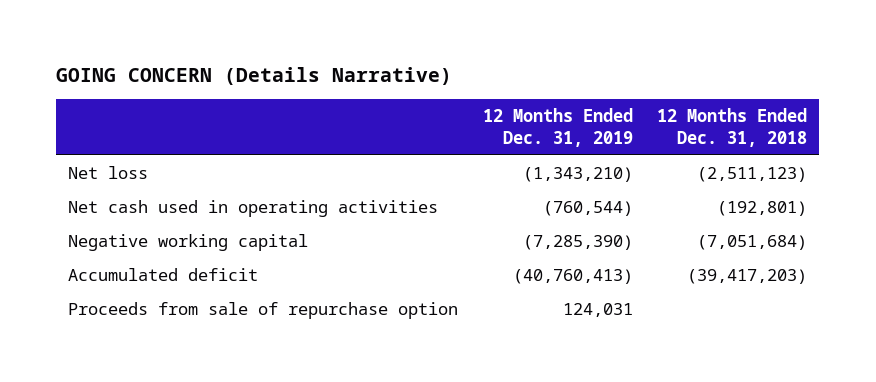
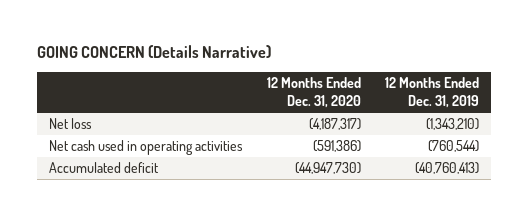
[657,108,808,147] 12 Months Ended Dec. 31, 2018 -> none
none -> [266,77,361,109] 12 Months Ended Dec. 31, 2020
[68,233,309,251] Negative working capital -> none
[68,301,459,319] Proceeds from sale of repurchase option -> none

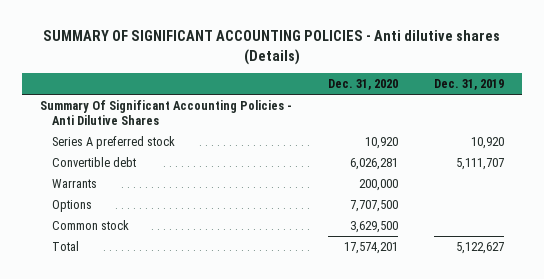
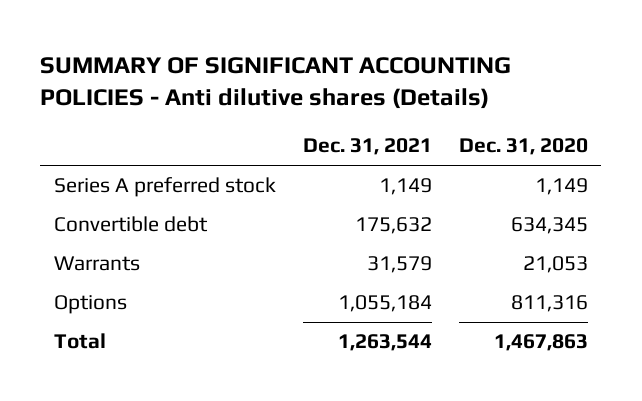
[434,79,505,91] Dec. 31, 2019 -> none
none -> [302,138,432,156] Dec. 31, 2021
[39,100,292,126] Summary Of Significant Accounting Policies - Anti Dilutive Shares -> none
[52,220,130,231] Common stock -> none
[364,137,398,150] 10,920 -> [534,178,588,196] 1,149
[349,158,398,171] 6,026,281 -> [510,217,588,235] 634,345
[358,179,398,192] 200,000 -> [522,256,588,274] 21,053
[349,200,398,213] 7,707,500 -> [510,295,588,313] 811,316
[343,242,398,255] 17,574,201 -> [493,334,588,352] 1,467,863

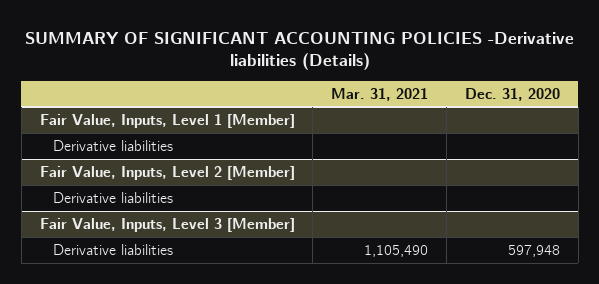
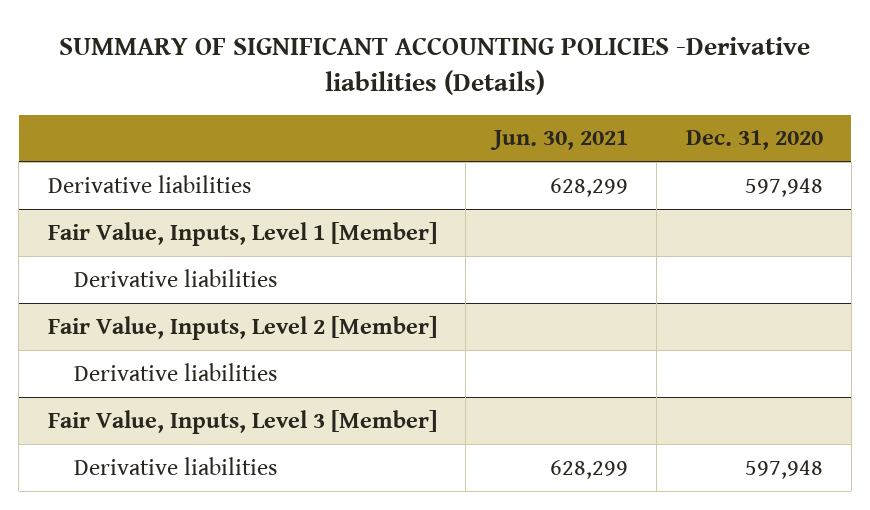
[331,87,429,101] Mar. 31, 2021 -> none
none -> [490,130,629,151] Jun. 30, 2021
none -> [47,174,252,193] Derivative liabilities

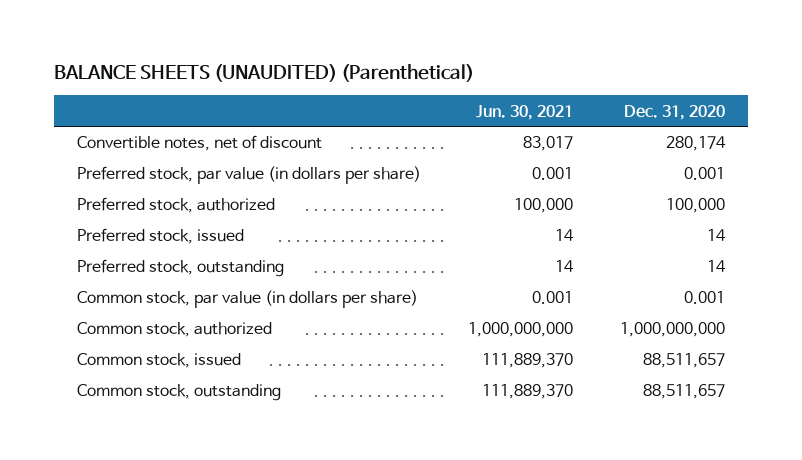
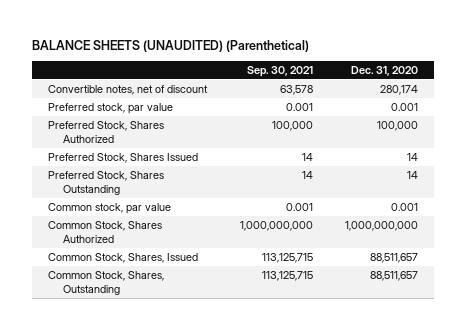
[475,104,573,120] Jun. 30, 2021 -> none
none -> [246,65,313,77] Sep. 30, 2021
[77,166,422,185] Preferred stock, par value (in dollars per share) -> [48,102,174,114] Preferred stock, par value
[77,197,276,214] Preferred stock, authorized -> [48,120,165,143] Preferred Stock, Shares Authorized
[77,228,245,245] Preferred stock, issued -> [48,152,199,163] Preferred Stock, Shares Issued
[77,259,285,278] Preferred stock, outstanding -> [48,170,165,195] Preferred Stock, Shares Outstanding
[77,290,419,309] Common stock, par value (in dollars per share) -> [48,202,172,214] Common stock, par value
[77,322,273,338] Common stock, authorized -> [48,220,163,243] Common Stock, Shares Authorized
[77,353,242,369] Common stock, issued -> [48,252,199,263] Common Stock, Shares, Issued
[77,384,282,402] Common stock, outstanding -> [48,270,165,295] Common Stock, Shares, Outstanding

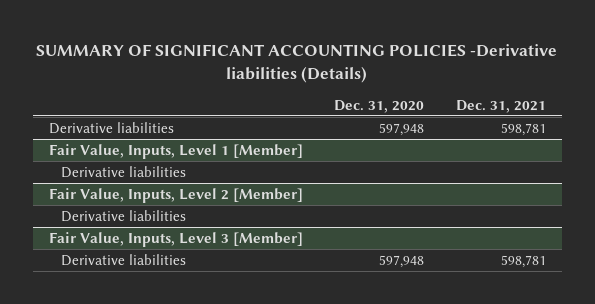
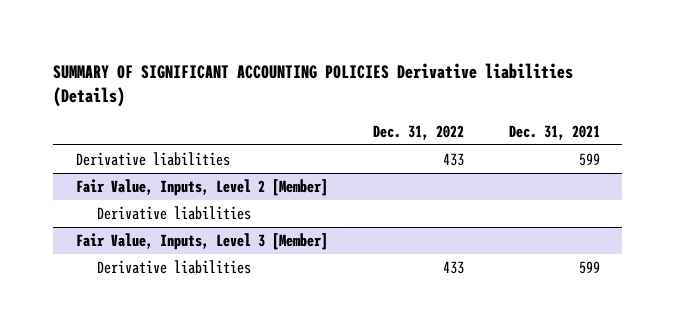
[36,43,558,84] SUMMARY OF SIGNIFICANT ACCOUNTING POLICIES -Derivative liabilities (Details) -> [53,62,574,108] SUMMARY OF SIGNIFICANT ACCOUNTING POLICIES Derivative liabilities (Details)
[334,99,425,113] Dec. 31, 2020 -> none
none -> [372,124,464,140] Dec. 31, 2022
[48,143,303,159] Fair Value, Inputs, Level 1 [Member] -> none
[61,165,187,178] Derivative liabilities -> none
[501,122,547,136] 598,781 -> [578,152,600,166] 599
[501,254,547,268] 598,781 -> [578,260,600,274] 599

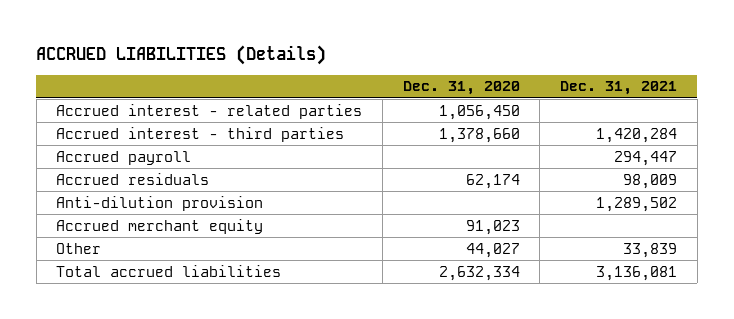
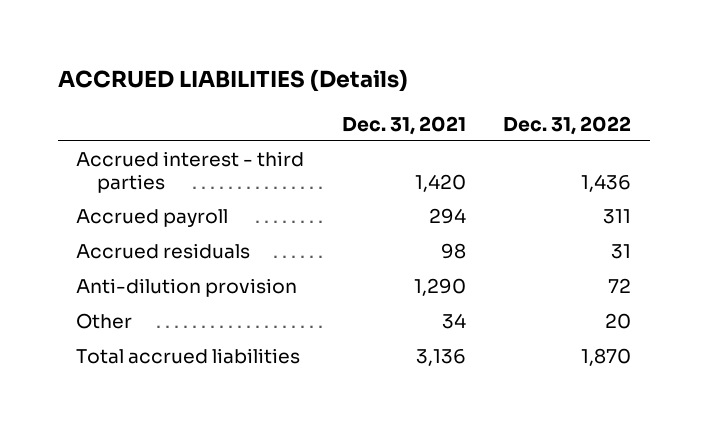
[402,81,520,96] Dec. 31, 2020 -> none
none -> [503,115,632,135] Dec. 31, 2022
[56,103,363,119] Accrued interest - related parties -> none
[56,218,264,234] Accrued merchant equity -> none
[596,127,678,143] 1,420,284 -> [414,173,466,192] 1,420
[614,150,678,166] 294,447 -> [428,208,466,225] 294
[623,173,678,189] 98,009 -> [440,243,466,260] 98
[596,196,678,212] 1,289,502 -> [413,278,466,297] 1,290
[623,242,678,258] 33,839 -> [441,313,466,330] 34
[596,265,678,281] 3,136,081 -> [415,349,466,367] 3,136

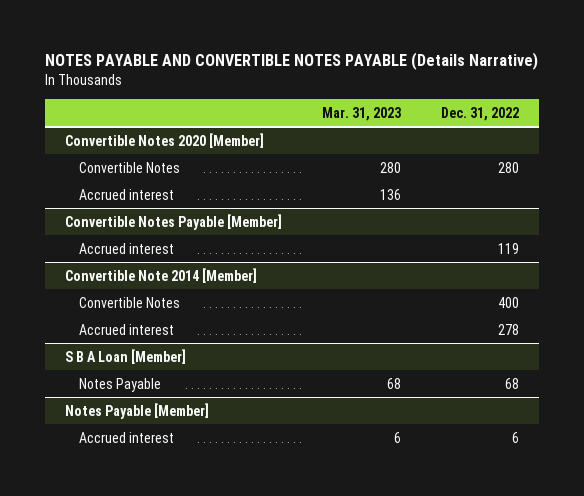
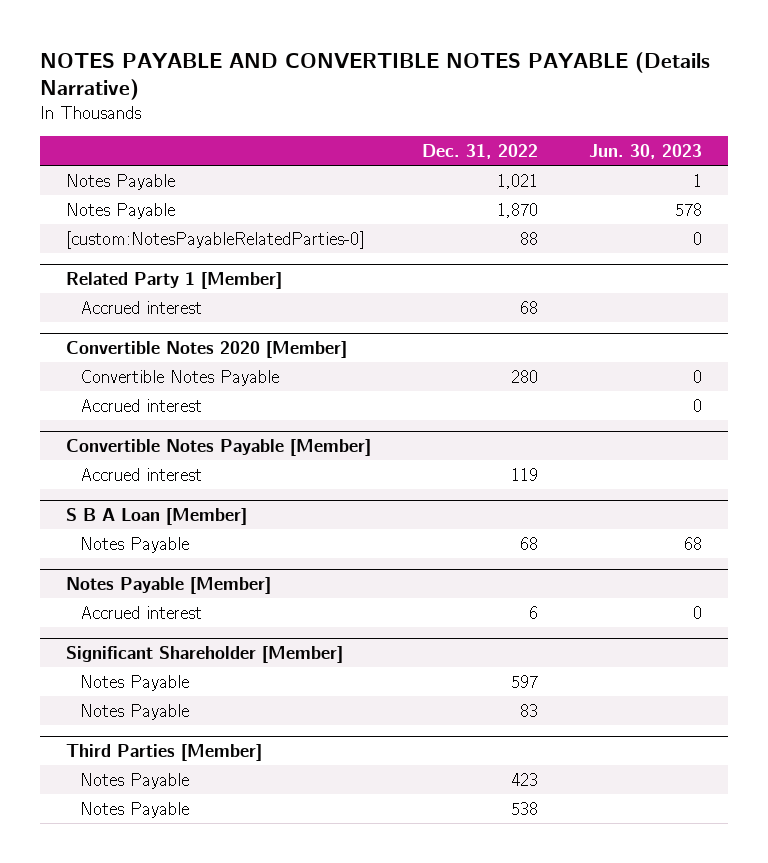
[321,106,401,121] Mar. 31, 2023 -> none
none -> [589,144,703,160] Jun. 30, 2023
none -> [65,173,175,190] Notes Payable
none -> [65,202,175,219] Notes Payable
none -> [65,230,364,249] [custom:NotesPayableRelatedParties-0]
none -> [65,271,282,289] Related Party 1 [Member]
none -> [79,300,202,314] Accrued interest
[78,161,180,173] Convertible Notes -> [79,369,279,386] Convertible Notes Payable
[64,267,257,283] Convertible Note 2014 [Member] -> none
[78,296,180,308] Convertible Notes -> none
[78,323,174,335] Accrued interest -> none
none -> [65,645,343,663] Significant Shareholder [Member]
none -> [79,674,189,691] Notes Payable
none -> [79,703,189,720] Notes Payable
none -> [65,743,262,761] Third Parties [Member]
none -> [79,772,189,789] Notes Payable
none -> [79,801,189,818] Notes Payable

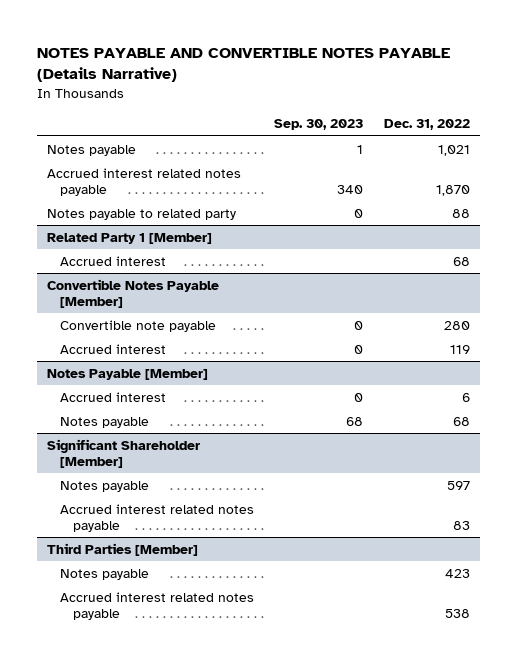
[589,144,703,160] Jun. 30, 2023 -> none
none -> [274,119,364,131] Sep. 30, 2023
[65,173,175,190] Notes Payable -> [46,144,136,156] Notes payable
[65,202,175,219] Notes Payable -> [46,167,241,196] Accrued interest related notes payable
[65,230,364,249] [custom:NotesPayableRelatedParties-0] -> [46,208,236,220] Notes payable to related party
[65,340,347,358] Convertible Notes 2020 [Member] -> none
[79,369,279,386] Convertible Notes Payable -> none
[79,398,202,412] Accrued interest -> none
none -> [59,319,216,332] Convertible note payable
[65,507,247,525] S B A Loan [Member] -> none
[79,536,189,553] Notes Payable -> none
none -> [59,416,149,428] Notes payable
[79,674,189,691] Notes Payable -> [59,480,149,492] Notes payable
[79,703,189,720] Notes Payable -> [59,503,254,532] Accrued interest related notes payable
[79,772,189,789] Notes Payable -> [59,568,149,580] Notes payable
[79,801,189,818] Notes Payable -> [59,591,254,620] Accrued interest related notes payable

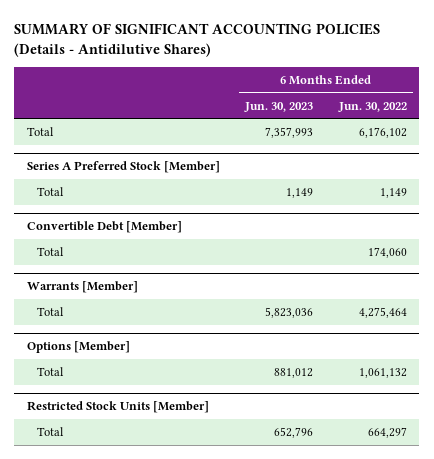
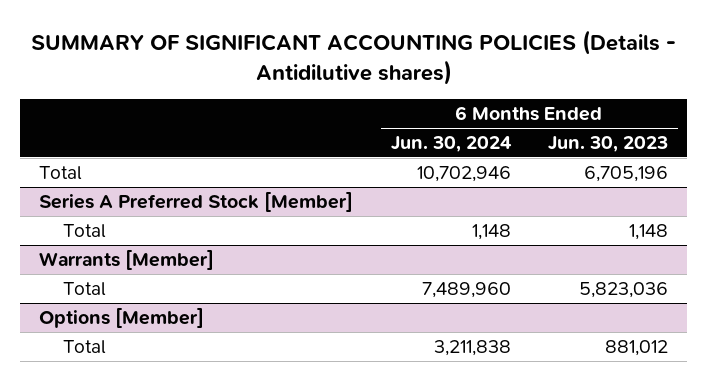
[14,23,381,57] SUMMARY OF SIGNIFICANT ACCOUNTING POLICIES (Details - Antidilutive Shares) -> [30,30,676,86] SUMMARY OF SIGNIFICANT ACCOUNTING POLICIES (Details - Antidilutive shares)
[337,101,407,112] Jun. 30, 2022 -> none
none -> [390,136,512,153] Jun. 30, 2024
[265,127,314,139] 7,357,993 -> [584,165,669,182] 6,705,196
[27,221,183,234] Convertible Debt [Member] -> none
[36,247,64,257] Total -> none
[286,188,314,199] 1,149 -> [629,223,669,240] 1,148
[27,401,210,414] Restricted Stock Units [Member] -> none
[36,427,64,437] Total -> none

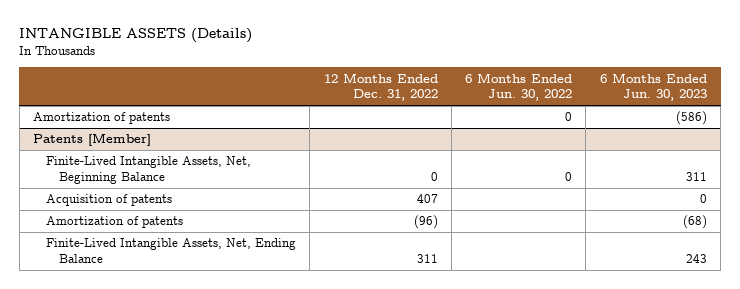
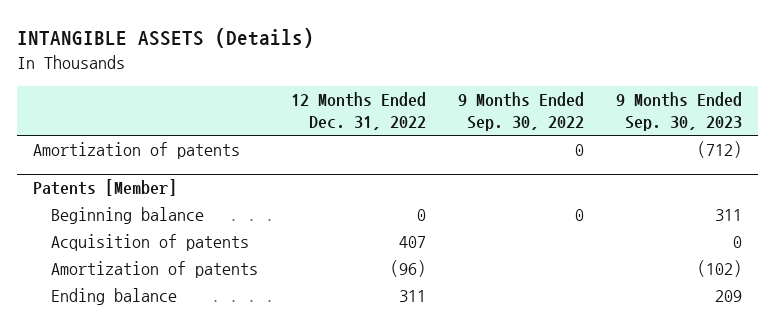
[465,72,573,102] 6 Months Ended Jun. 30, 2022 -> none
[599,72,707,102] 6 Months Ended Jun. 30, 2023 -> none
none -> [457,91,584,132] 9 Months Ended Sep. 30, 2022
none -> [616,91,743,132] 9 Months Ended Sep. 30, 2023
[45,156,251,184] Finite-Lived Intangible Assets, Net, Beginning Balance -> [51,207,205,225] Beginning balance
[45,238,296,263] Finite-Lived Intangible Assets, Net, Ending Balance -> [51,288,178,306] Ending balance

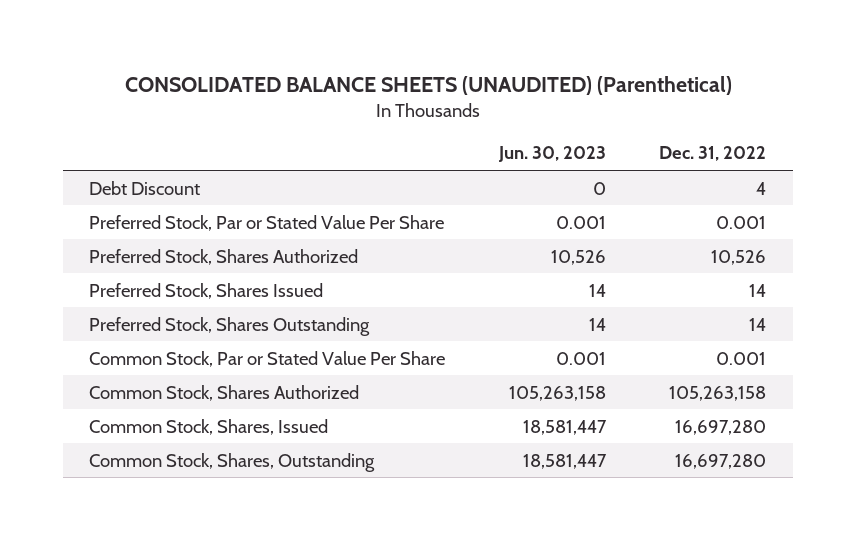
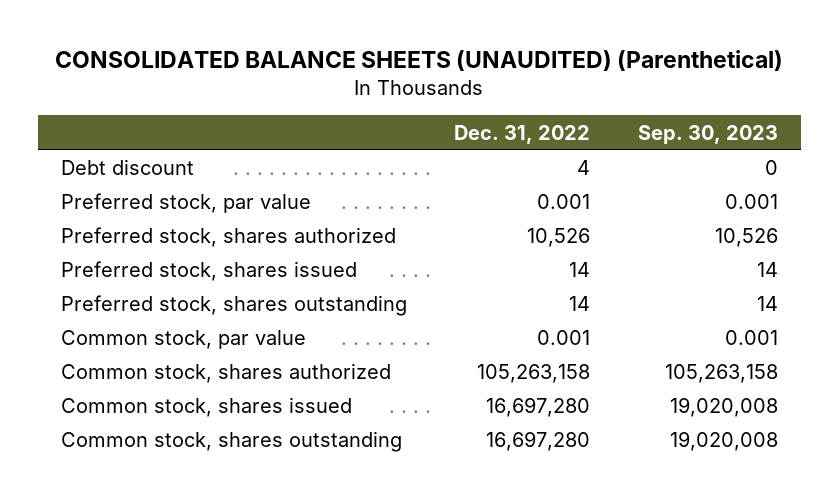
[497,146,606,163] Jun. 30, 2023 -> none
none -> [637,124,778,144] Sep. 30, 2023
[89,180,201,195] Debt Discount -> [61,159,195,176] Debt discount
[89,214,445,231] Preferred Stock, Par or Stated Value Per Share -> [61,193,312,214] Preferred stock, par value
[89,248,359,265] Preferred Stock, Shares Authorized -> [61,227,397,248] Preferred stock, shares authorized
[89,282,324,299] Preferred Stock, Shares Issued -> [61,261,358,282] Preferred stock, shares issued
[89,316,371,336] Preferred Stock, Shares Outstanding -> [61,295,408,317] Preferred stock, shares outstanding
[89,350,446,367] Common Stock, Par or Stated Value Per Share -> [61,330,307,350] Common stock, par value
[89,384,360,401] Common Stock, Shares Authorized -> [61,363,392,384] Common stock, shares authorized
[89,418,329,435] Common Stock, Shares, Issued -> [61,397,353,418] Common stock, shares issued
[89,452,376,472] Common Stock, Shares, Outstanding -> [61,431,403,453] Common stock, shares outstanding

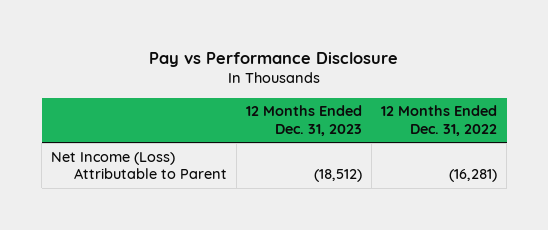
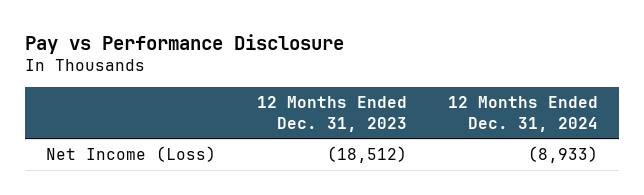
[381,105,498,136] 12 Months Ended Dec. 31, 2022 -> none
none -> [448,96,599,132] 12 Months Ended Dec. 31, 2024
[51,151,227,180] Net Income (Loss) Attributable to Parent -> [45,146,216,163] Net Income (Loss)

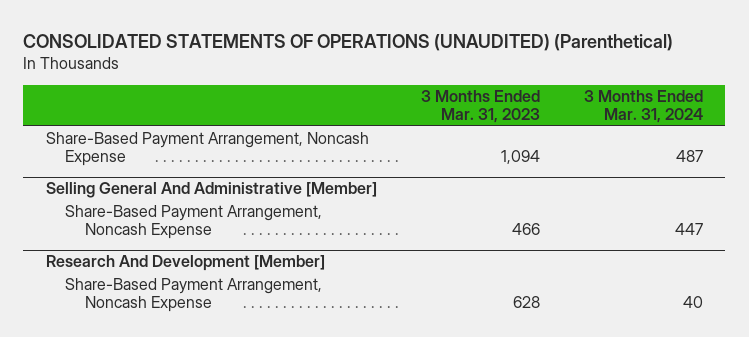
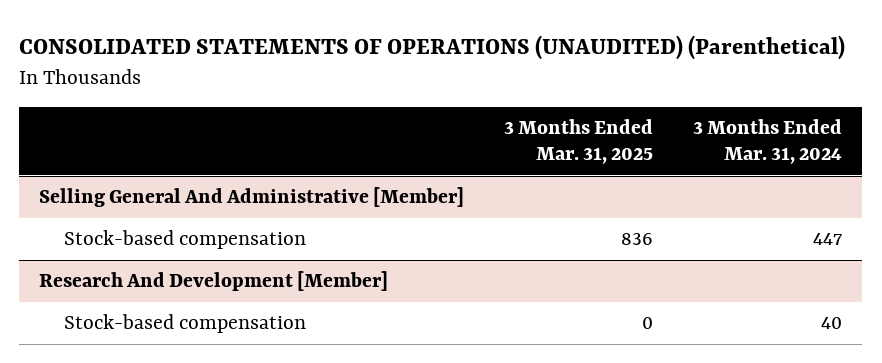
[420,89,540,124] 3 Months Ended Mar. 31, 2023 -> none
none -> [504,119,654,165] 3 Months Ended Mar. 31, 2025
[45,131,369,167] Share-Based Payment Arrangement, Noncash Expense -> none
[65,204,323,240] Share-Based Payment Arrangement, Noncash Expense -> [64,230,307,250] Stock-based compensation
[65,277,323,313] Share-Based Payment Arrangement, Noncash Expense -> [64,314,307,334] Stock-based compensation

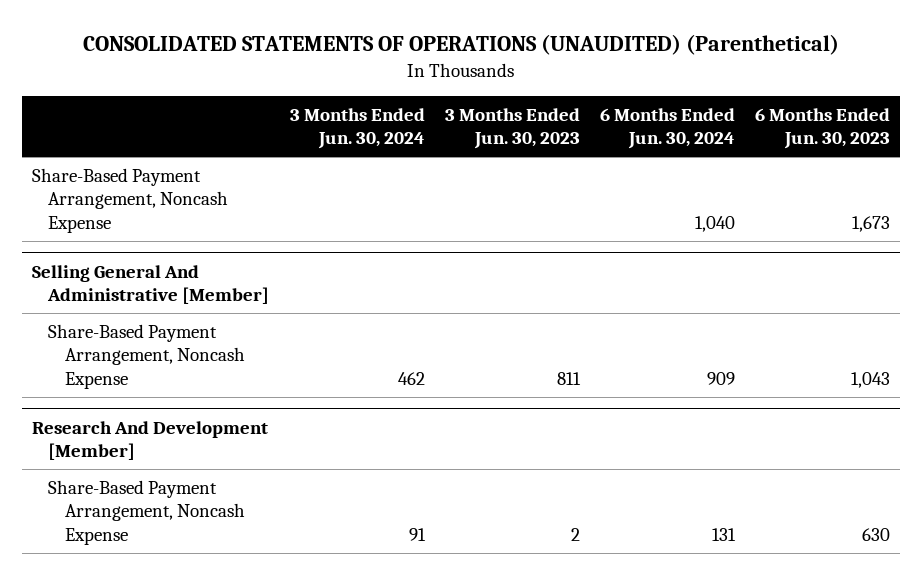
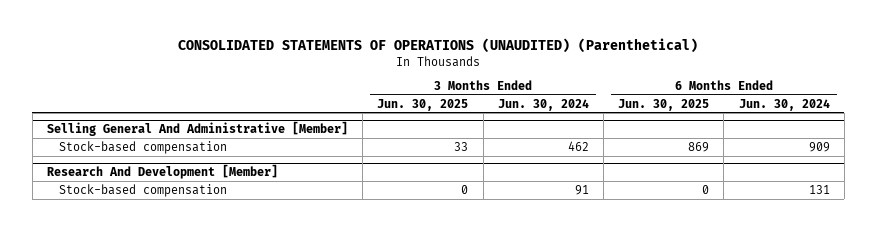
[444,107,580,150] 3 Months Ended Jun. 30, 2023 -> none
[755,107,891,150] 6 Months Ended Jun. 30, 2023 -> none
none -> [377,98,469,111] Jun. 30, 2025
none -> [618,98,710,111] Jun. 30, 2025
[31,167,229,233] Share-Based Payment Arrangement, Noncash Expense -> none
[48,323,246,389] Share-Based Payment Arrangement, Noncash Expense -> [58,140,227,154] Stock-based compensation
[48,479,246,545] Share-Based Payment Arrangement, Noncash Expense -> [58,183,227,197] Stock-based compensation

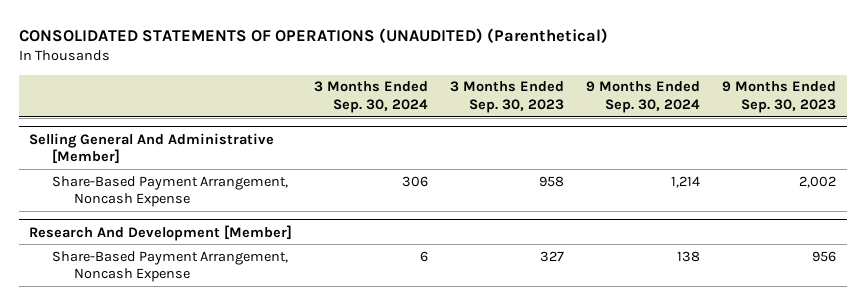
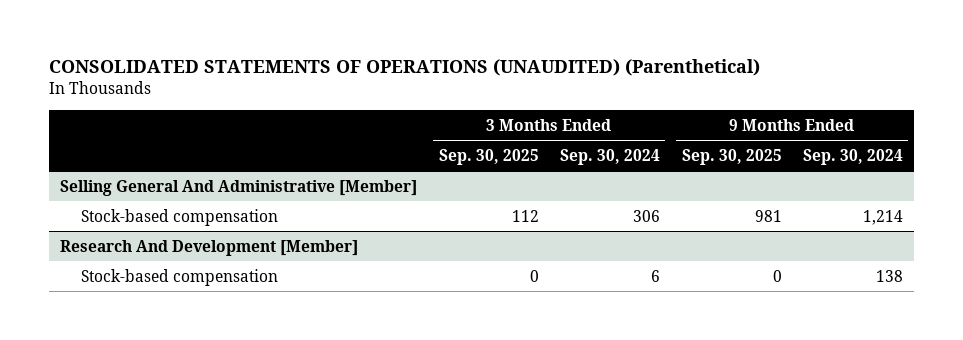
[450,81,565,114] 3 Months Ended Sep. 30, 2023 -> none
[722,81,837,114] 9 Months Ended Sep. 30, 2023 -> none
none -> [438,148,539,165] Sep. 30, 2025
none -> [681,148,782,165] Sep. 30, 2025
[51,175,288,208] Share-Based Payment Arrangement, Noncash Expense -> [81,208,279,226] Stock-based compensation
[51,250,288,283] Share-Based Payment Arrangement, Noncash Expense -> [81,268,279,286] Stock-based compensation

